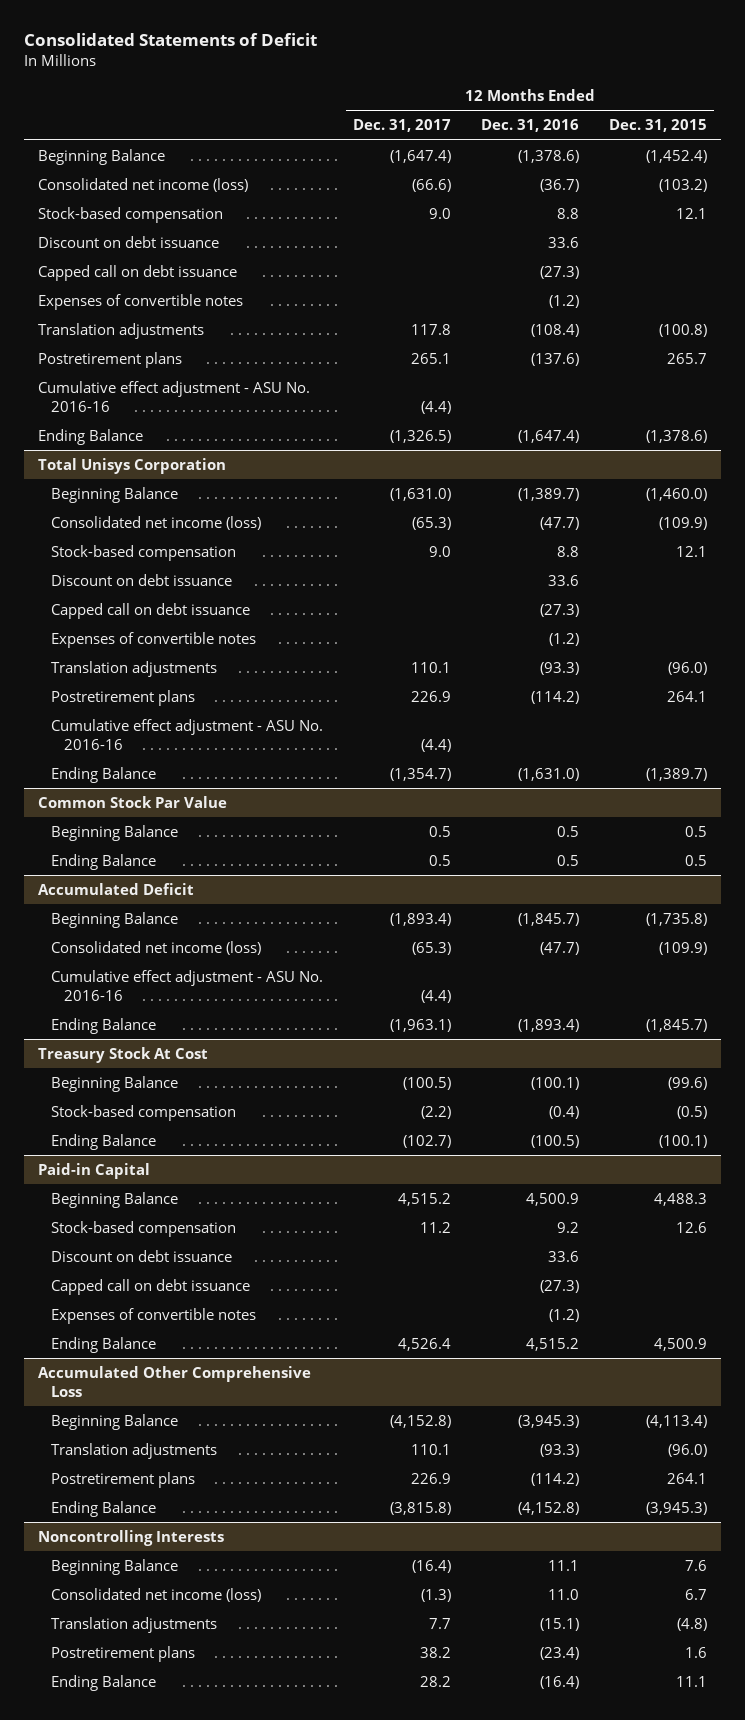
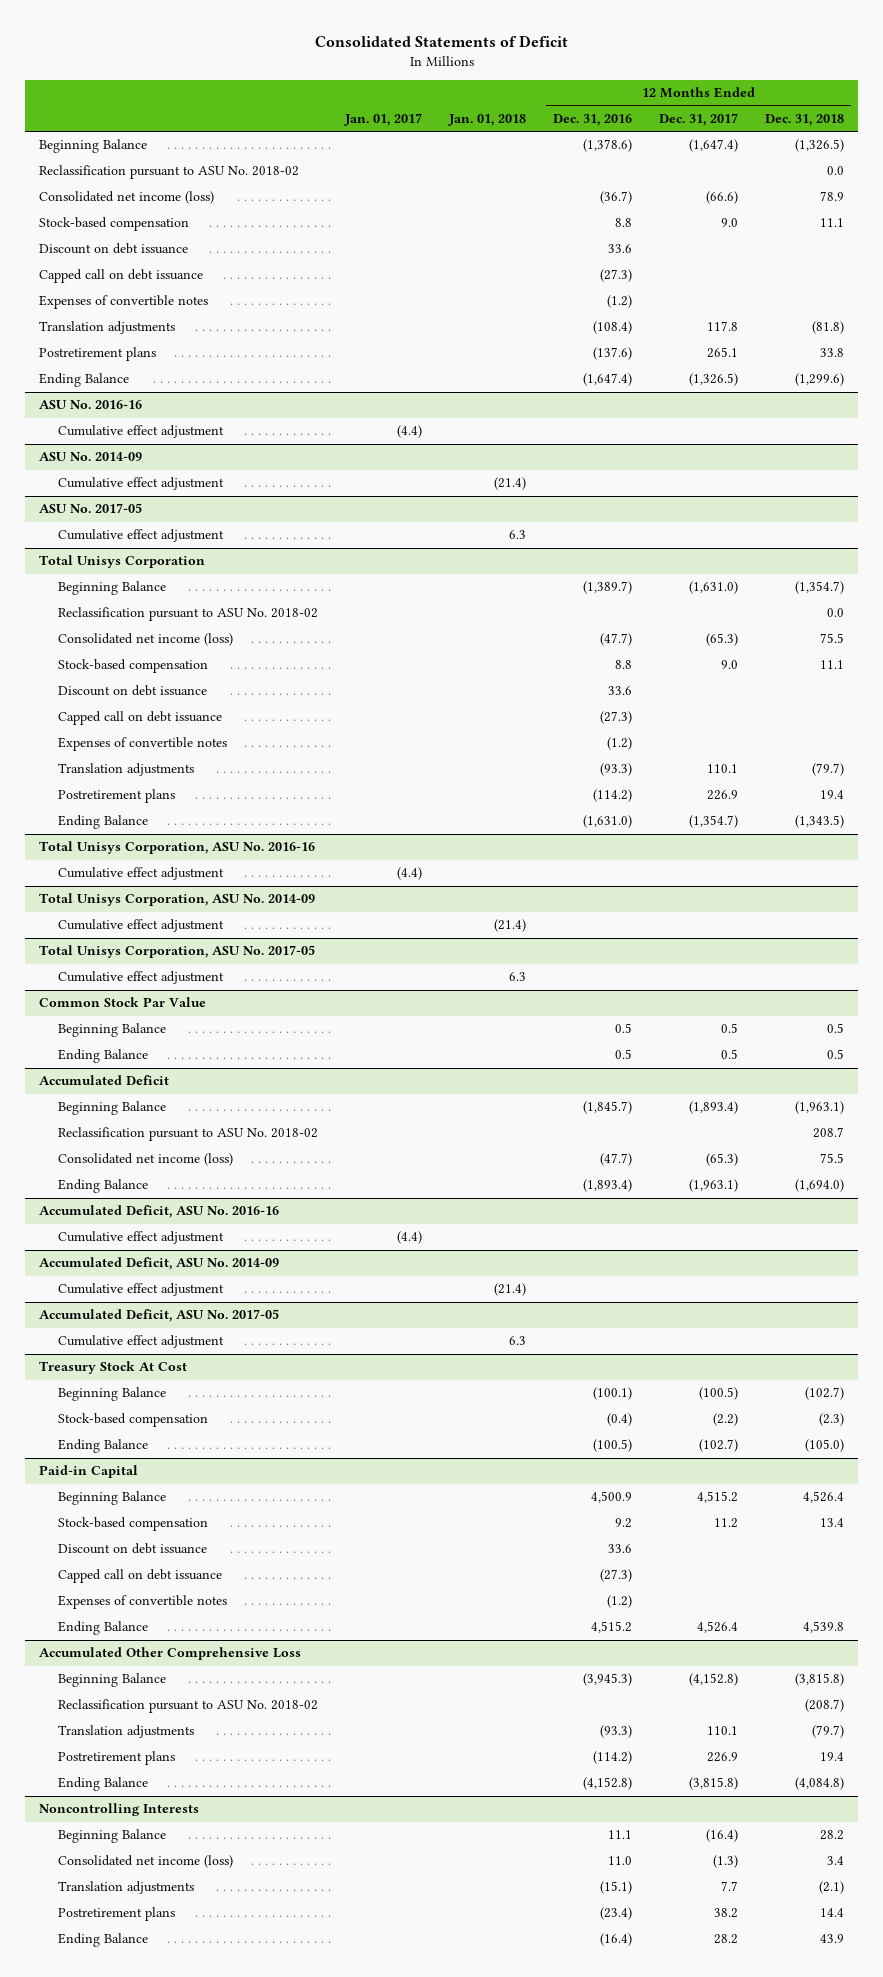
[608,119,707,133] Dec. 31, 2015 -> none
none -> [343,112,422,126] Jan. 01, 2017
none -> [447,113,526,126] Jan. 01, 2018
none -> [765,113,845,126] Dec. 31, 2018
none -> [38,165,299,180] Reclassification pursuant to ASU No. 2018-02
[38,380,311,412] Cumulative effect adjustment - ASU No. 2016-16 -> none
none -> [38,400,142,410] ASU No. 2016-16
none -> [57,425,224,439] Cumulative effect adjustment
none -> [38,452,142,462] ASU No. 2014-09
none -> [57,477,224,491] Cumulative effect adjustment
none -> [38,503,142,514] ASU No. 2017-05
none -> [57,529,224,543] Cumulative effect adjustment
none -> [57,607,318,622] Reclassification pursuant to ASU No. 2018-02
[51,718,324,750] Cumulative effect adjustment - ASU No. 2016-16 -> none
none -> [38,841,315,855] Total Unisys Corporation, ASU No. 2016-16
none -> [57,867,224,881] Cumulative effect adjustment
none -> [38,893,315,907] Total Unisys Corporation, ASU No. 2014-09
none -> [57,919,224,933] Cumulative effect adjustment
none -> [38,945,315,959] Total Unisys Corporation, ASU No. 2017-05
none -> [57,971,224,985] Cumulative effect adjustment
none -> [57,1127,318,1142] Reclassification pursuant to ASU No. 2018-02
[51,969,324,1001] Cumulative effect adjustment - ASU No. 2016-16 -> none
none -> [38,1205,279,1219] Accumulated Deficit, ASU No. 2016-16
none -> [57,1231,224,1245] Cumulative effect adjustment
none -> [38,1257,279,1271] Accumulated Deficit, ASU No. 2014-09
none -> [57,1283,224,1297] Cumulative effect adjustment
none -> [38,1309,279,1323] Accumulated Deficit, ASU No. 2017-05
none -> [57,1335,224,1349] Cumulative effect adjustment
none -> [57,1699,318,1714] Reclassification pursuant to ASU No. 2018-02

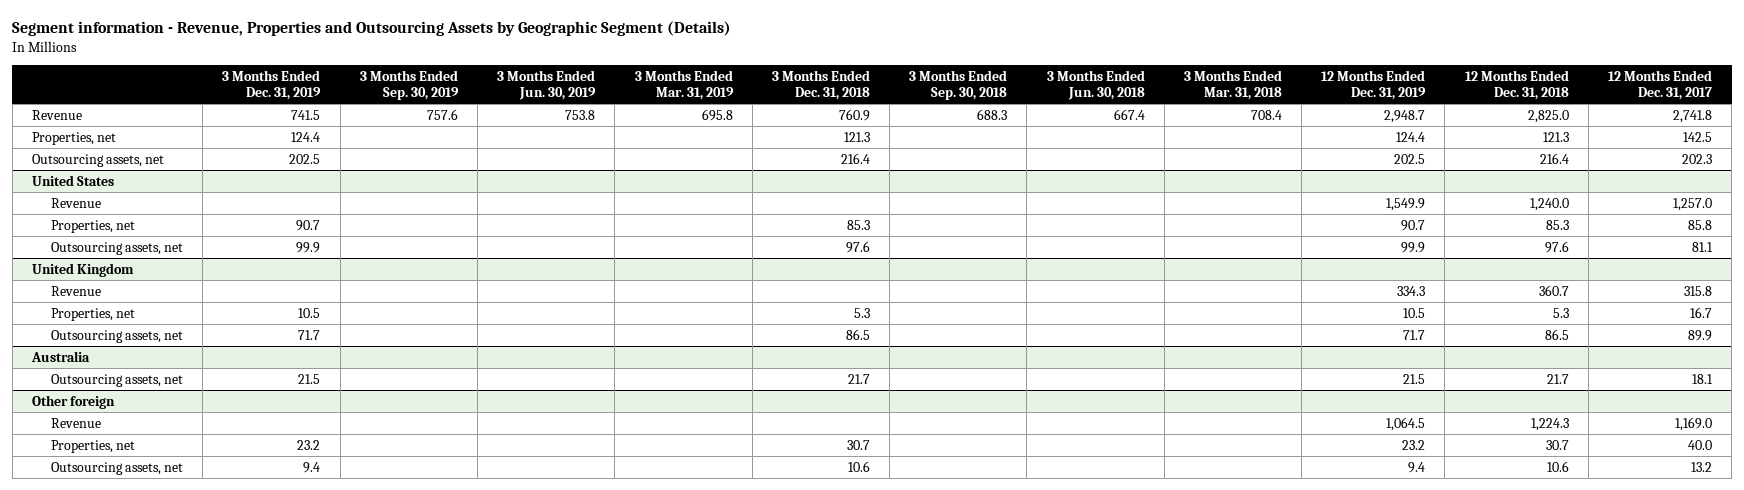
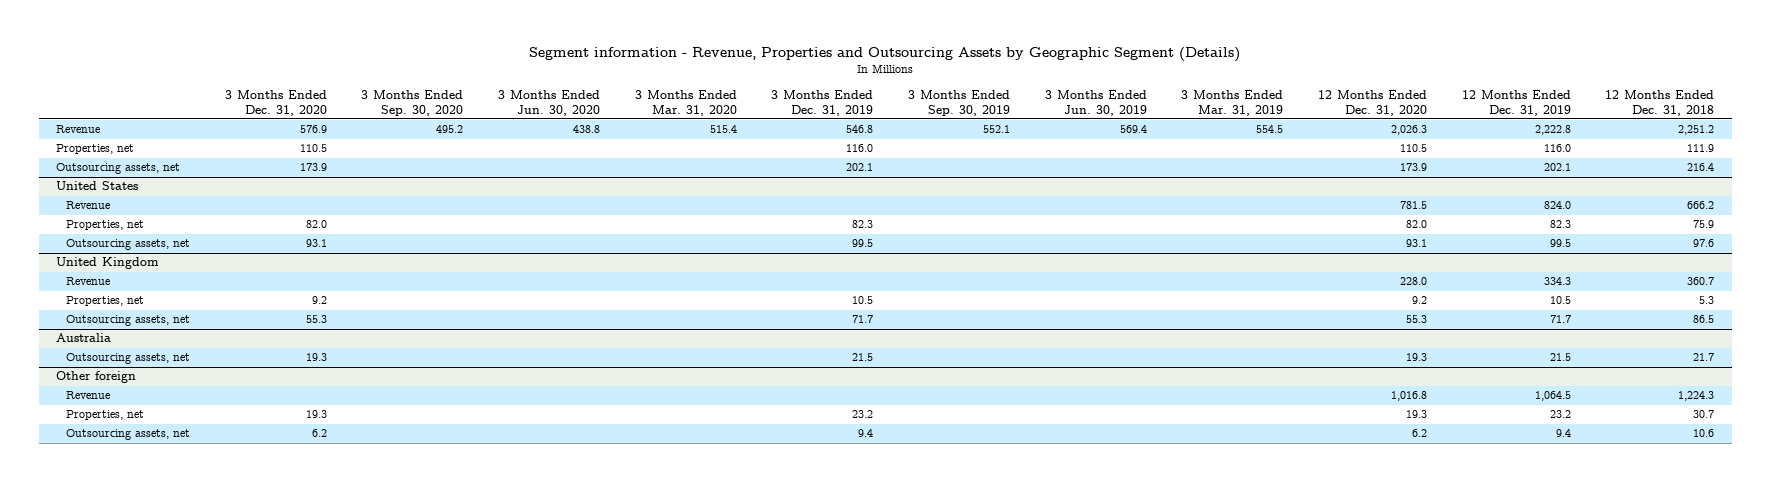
[771,69,870,100] 3 Months Ended Dec. 31, 2018 -> none
[909,69,1008,100] 3 Months Ended Sep. 30, 2018 -> none
[1046,69,1145,100] 3 Months Ended Jun. 30, 2018 -> none
[1183,69,1282,100] 3 Months Ended Mar. 31, 2018 -> none
[1608,69,1713,100] 12 Months Ended Dec. 31, 2017 -> none
none -> [224,89,327,116] 3 Months Ended Dec. 31, 2020
none -> [361,89,464,116] 3 Months Ended Sep. 30, 2020
none -> [497,89,600,116] 3 Months Ended Jun. 30, 2020
none -> [634,89,737,116] 3 Months Ended Mar. 31, 2020
none -> [1317,89,1427,116] 12 Months Ended Dec. 31, 2020
[291,109,321,120] 741.5 -> [846,125,874,134] 546.8
[426,108,458,120] 757.6 -> [982,125,1010,134] 552.1
[565,109,596,120] 753.8 -> [1119,125,1147,134] 569.4
[701,108,733,121] 695.8 -> [1256,125,1284,134] 554.5
[1384,109,1426,123] 2,948.7 -> [1534,125,1571,136] 2,222.8
[1527,109,1569,123] 2,825.0 -> [1678,125,1715,136] 2,251.2
[291,131,321,142] 124.4 -> [846,144,874,153] 116.0
[1396,131,1426,142] 124.4 -> [1543,144,1571,153] 116.0
[1542,131,1569,142] 121.3 -> [1687,144,1715,153] 111.9
[289,153,321,164] 202.5 -> [846,163,874,172] 202.1
[1394,153,1426,164] 202.5 -> [1543,163,1571,172] 202.1
[1386,197,1426,211] 1,549.9 -> [1543,201,1571,210] 824.0
[1529,197,1569,211] 1,240.0 -> [1687,201,1715,210] 666.2
[296,219,321,231] 90.7 -> [852,220,874,229] 82.3
[1401,219,1426,231] 90.7 -> [1549,220,1571,229] 82.3
[1545,219,1569,230] 85.3 -> [1693,220,1715,229] 75.9
[296,241,321,253] 99.9 -> [852,239,874,248] 99.5
[1401,241,1426,253] 99.9 -> [1549,239,1571,248] 99.5

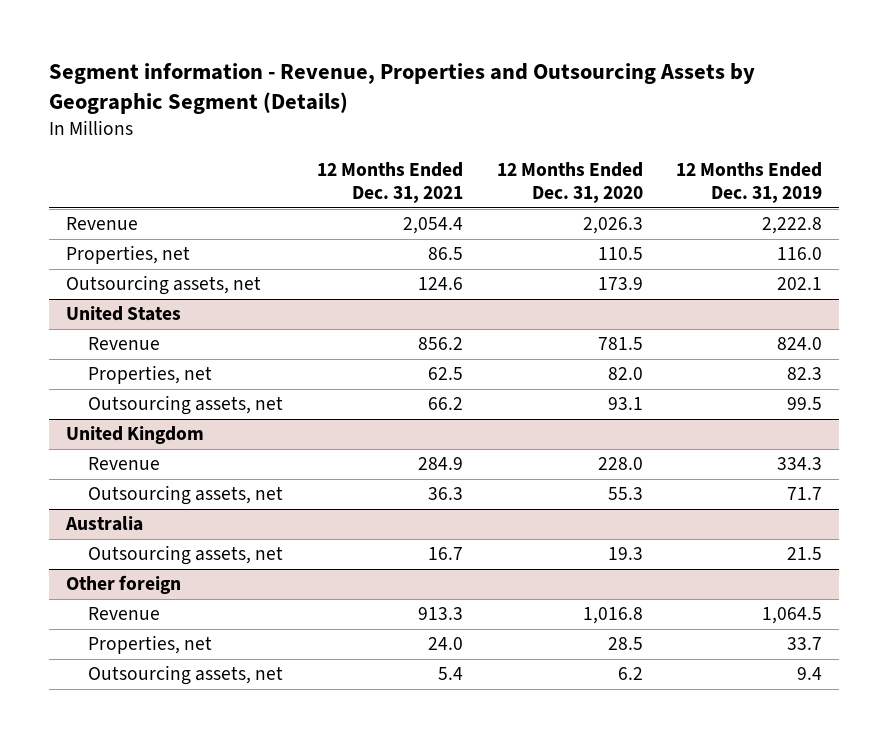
[224,89,327,116] 3 Months Ended Dec. 31, 2020 -> none
[361,89,464,116] 3 Months Ended Sep. 30, 2020 -> none
[497,89,600,116] 3 Months Ended Jun. 30, 2020 -> none
[634,89,737,116] 3 Months Ended Mar. 31, 2020 -> none
[771,89,874,116] 3 Months Ended Dec. 31, 2019 -> none
[907,89,1010,116] 3 Months Ended Sep. 30, 2019 -> none
[1044,89,1147,116] 3 Months Ended Jun. 30, 2019 -> none
[1181,89,1284,116] 3 Months Ended Mar. 31, 2019 -> none
[1605,89,1715,116] 12 Months Ended Dec. 31, 2018 -> none
none -> [317,162,464,204] 12 Months Ended Dec. 31, 2021
[65,296,144,307] Properties, net -> none
[1405,410,1427,419] 19.3 -> [607,637,643,651] 28.5
[1549,410,1571,419] 23.2 -> [787,637,823,651] 33.7

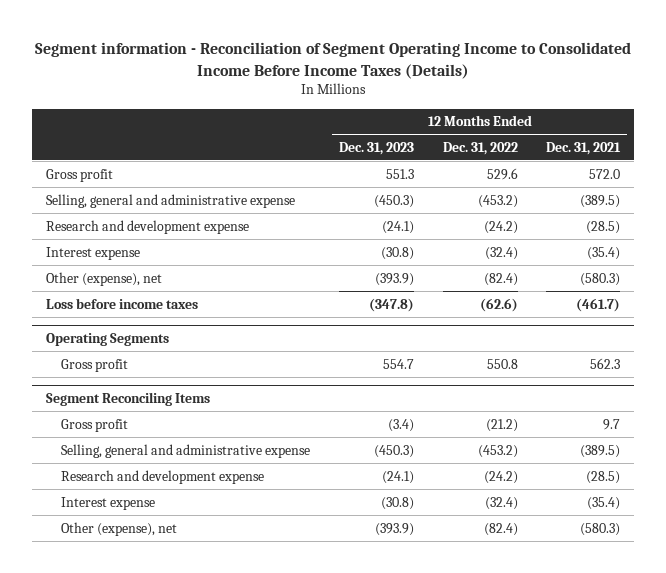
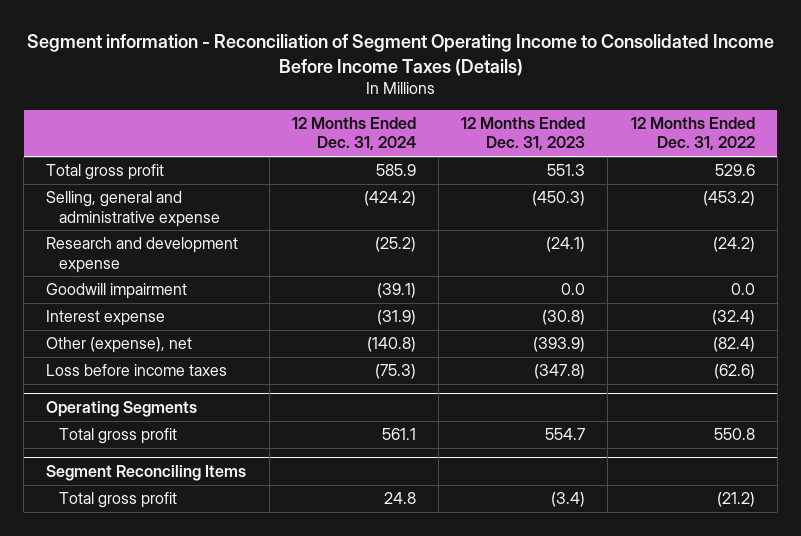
[546,141,622,155] Dec. 31, 2021 -> none
none -> [291,117,416,152] 12 Months Ended Dec. 31, 2024
[46,168,114,182] Gross profit -> [46,164,165,181] Total gross profit
none -> [46,283,188,300] Goodwill impairment
[61,358,129,372] Gross profit -> [58,428,177,445] Total gross profit
[61,443,311,458] Selling, general and administrative expense -> none
[61,469,265,484] Research and development expense -> none
[61,496,156,510] Interest expense -> none
[61,521,178,536] Other (expense), net -> none
[61,418,129,432] Gross profit -> [58,492,177,509] Total gross profit

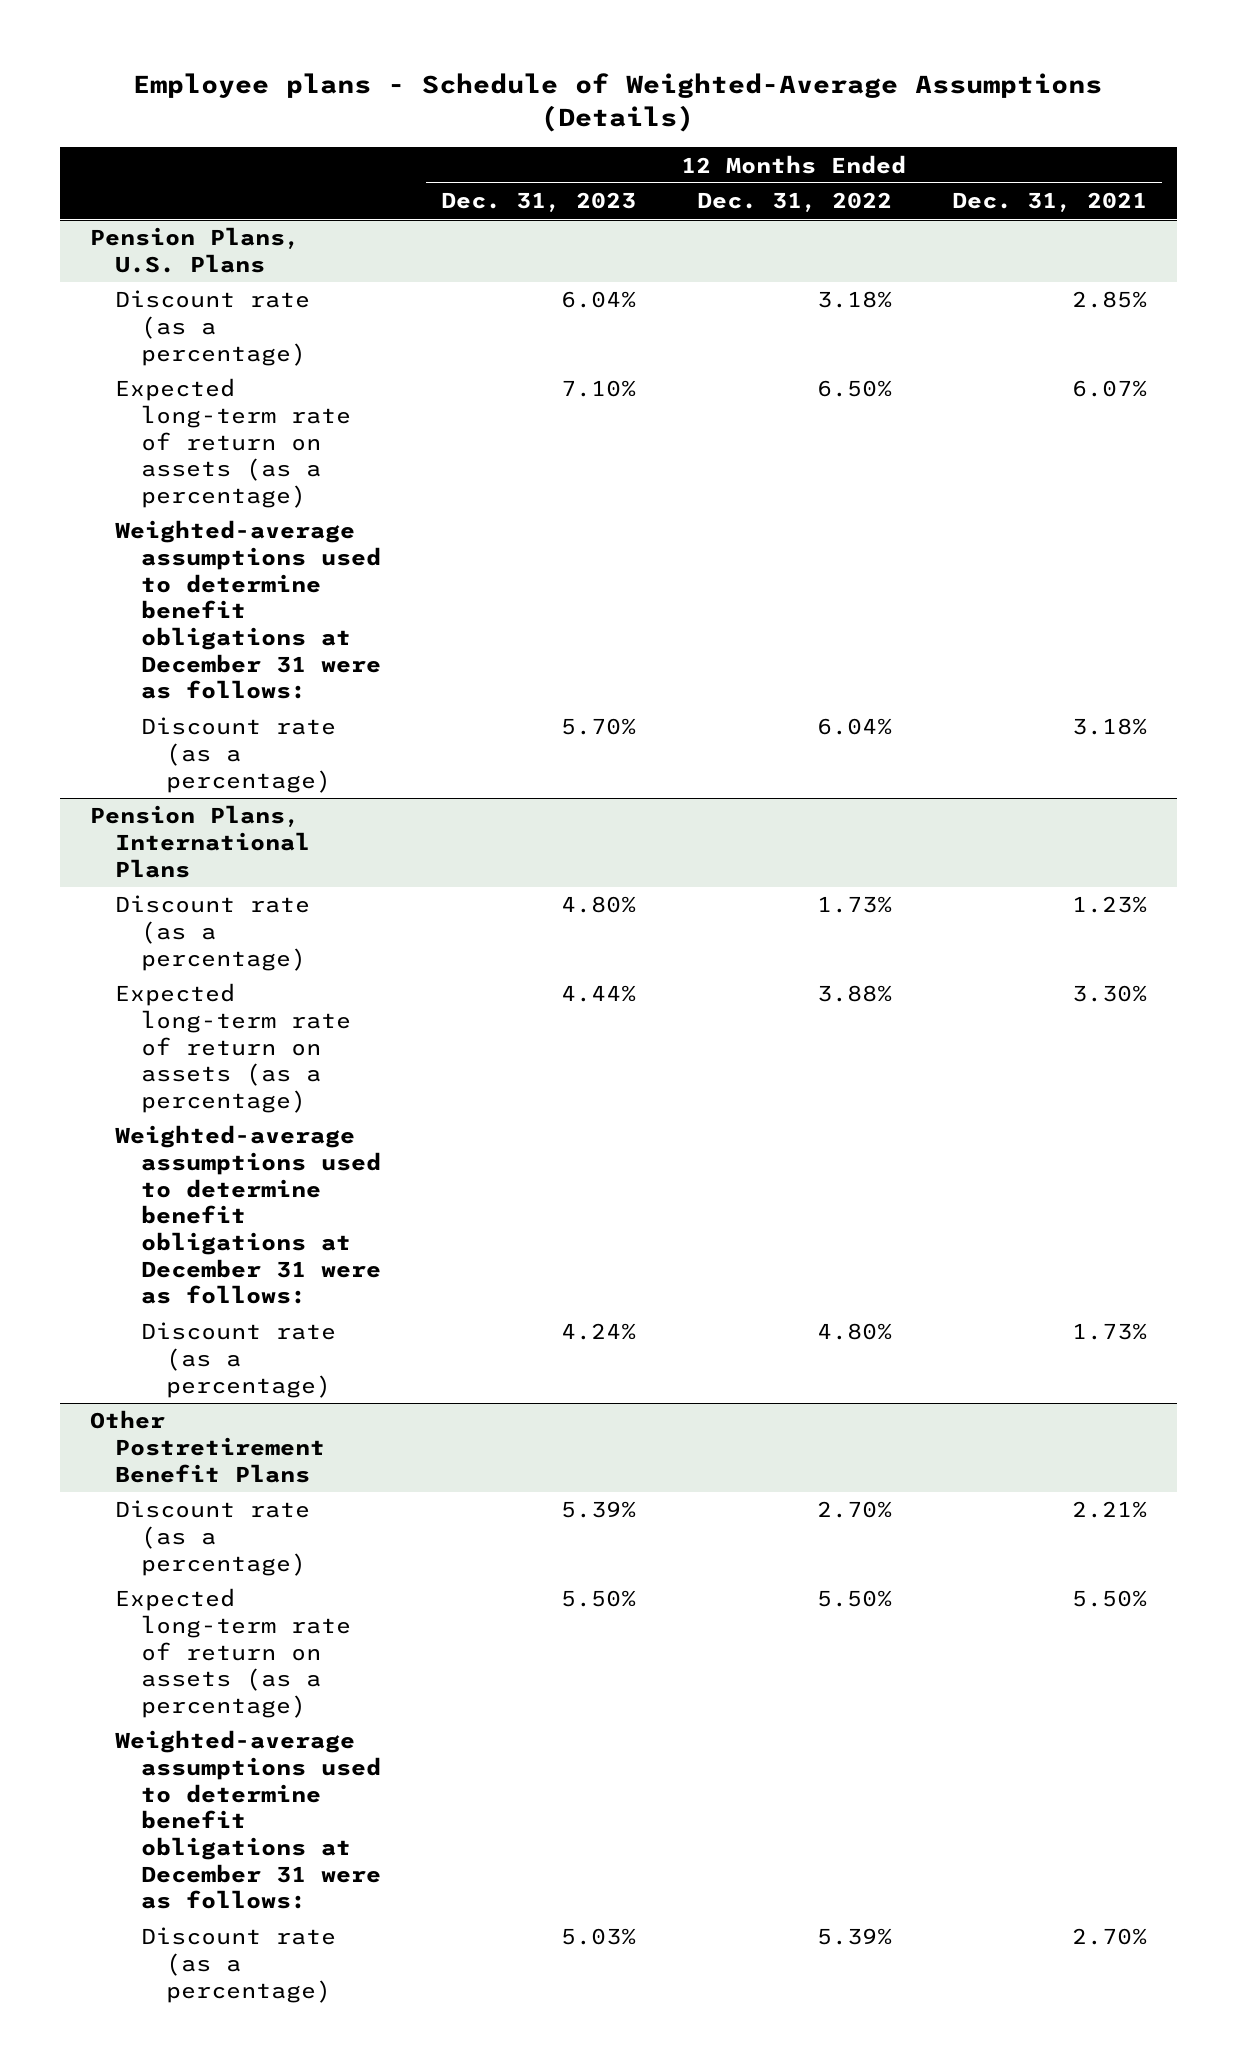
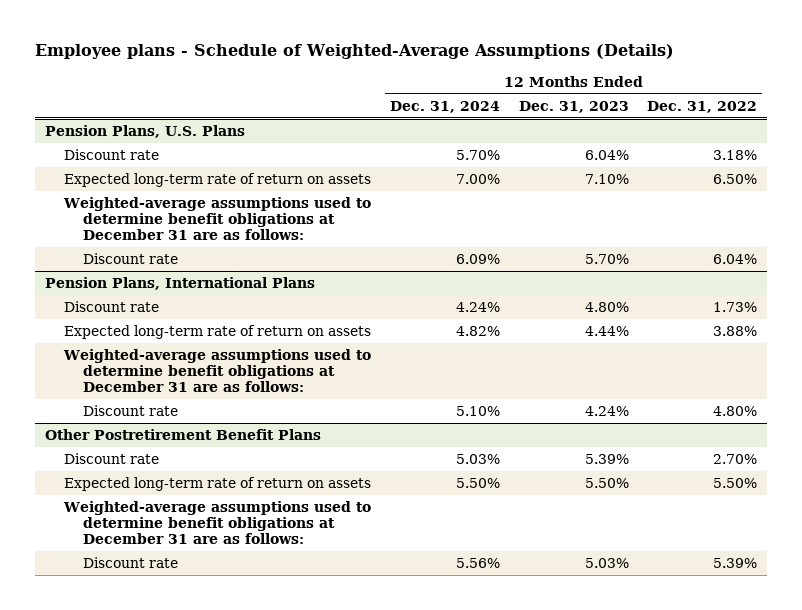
[952,192,1148,213] Dec. 31, 2021 -> none
none -> [389,100,500,113] Dec. 31, 2024
[115,290,311,366] Discount rate (as a percentage) -> [63,148,159,160] Discount rate
[115,378,351,508] Expected long-term rate of return on assets (as a percentage) -> [63,172,371,187] Expected long-term rate of return on assets
[115,520,381,700] Weighted-average assumptions used to determine benefit obligations at December 31 were as follows: -> [62,196,371,240] Weighted-average assumptions used to determine benefit obligations at December 31 are as follows:
[140,717,336,793] Discount rate (as a percentage) -> [82,252,178,264] Discount rate
[115,895,311,971] Discount rate (as a percentage) -> [63,300,159,312] Discount rate
[115,983,351,1113] Expected long-term rate of return on assets (as a percentage) -> [63,324,371,339] Expected long-term rate of return on assets
[115,1125,381,1305] Weighted-average assumptions used to determine benefit obligations at December 31 were as follows: -> [62,348,371,392] Weighted-average assumptions used to determine benefit obligations at December 31 are as follows:
[140,1322,336,1398] Discount rate (as a percentage) -> [82,404,178,416] Discount rate
[115,1500,311,1576] Discount rate (as a percentage) -> [63,452,159,464] Discount rate
[115,1588,351,1718] Expected long-term rate of return on assets (as a percentage) -> [63,476,371,491] Expected long-term rate of return on assets
[115,1730,381,1910] Weighted-average assumptions used to determine benefit obligations at December 31 were as follows: -> [62,500,371,544] Weighted-average assumptions used to determine benefit obligations at December 31 are as follows:
[140,1927,336,2003] Discount rate (as a percentage) -> [82,556,178,568] Discount rate

